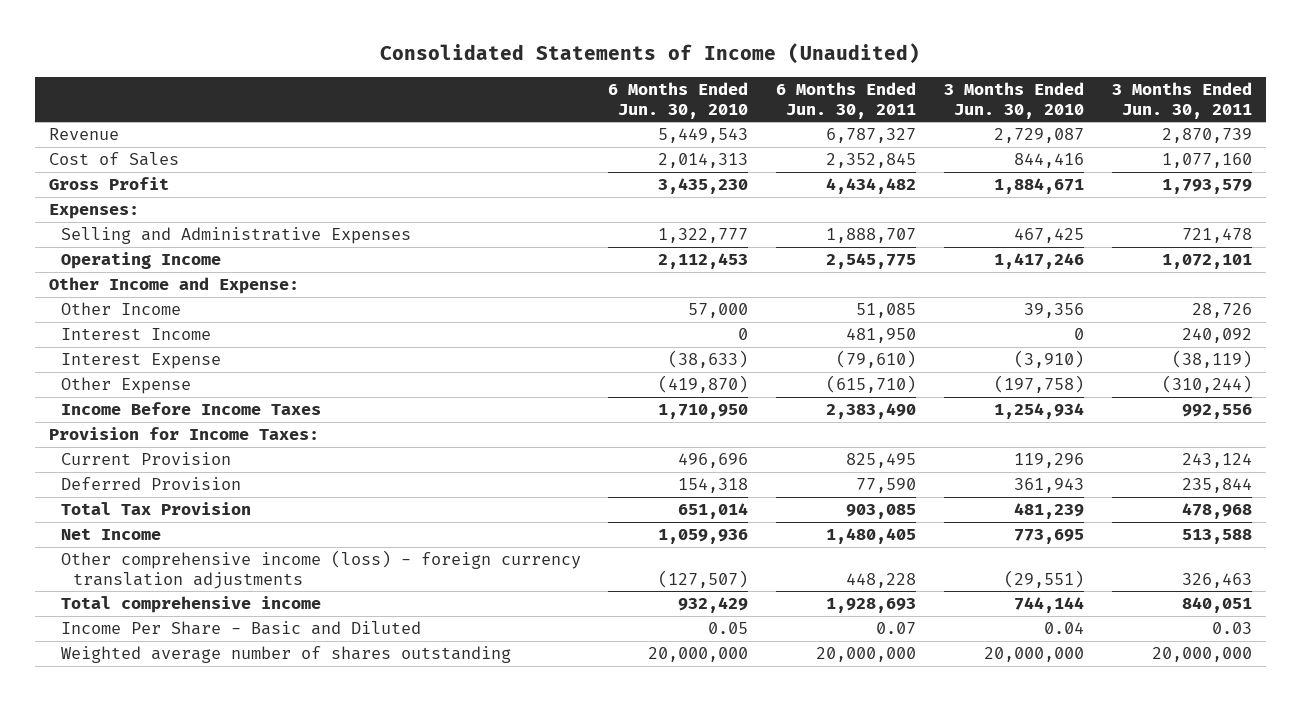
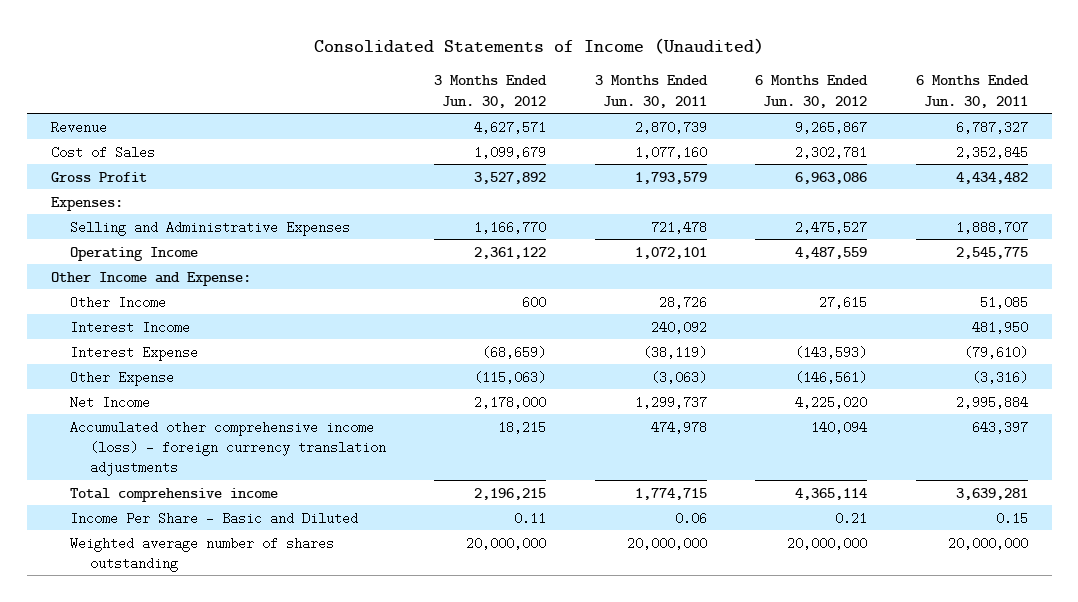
[608,82,749,119] 6 Months Ended Jun. 30, 2010 -> none
[944,82,1085,119] 3 Months Ended Jun. 30, 2010 -> none
none -> [434,75,548,108] 3 Months Ended Jun. 30, 2012
none -> [755,75,869,108] 6 Months Ended Jun. 30, 2012
[60,402,321,416] Income Before Income Taxes -> none
[48,427,319,441] Provision for Income Taxes: -> none
[60,452,231,466] Current Provision -> none
[60,477,241,491] Deferred Provision -> none
[60,502,251,516] Total Tax Provision -> none
[826,375,917,394] (615,710) -> [971,370,1028,384] (3,316)
[1161,375,1252,394] (310,244) -> [650,370,707,384] (3,063)
[826,528,917,545] 1,480,405 -> [955,395,1028,409] 2,995,884
[1181,529,1252,545] 513,588 -> [634,395,707,409] 1,299,737
[60,550,581,589] Other comprehensive income (loss) - foreign currency translation adjustments -> [70,420,386,476] Accumulated other comprehensive income (loss) - foreign currency translation adjustments
[846,572,917,588] 448,228 -> [971,420,1028,434] 643,397
[1181,572,1252,588] 326,463 -> [650,420,707,434] 474,978
[826,598,917,614] 1,928,693 -> [955,487,1028,500] 3,639,281
[1181,597,1252,614] 840,051 -> [634,487,707,500] 1,774,715
[876,622,917,635] 0.07 -> [995,511,1028,525] 0.15
[1211,622,1252,635] 0.03 -> [674,511,707,525] 0.06

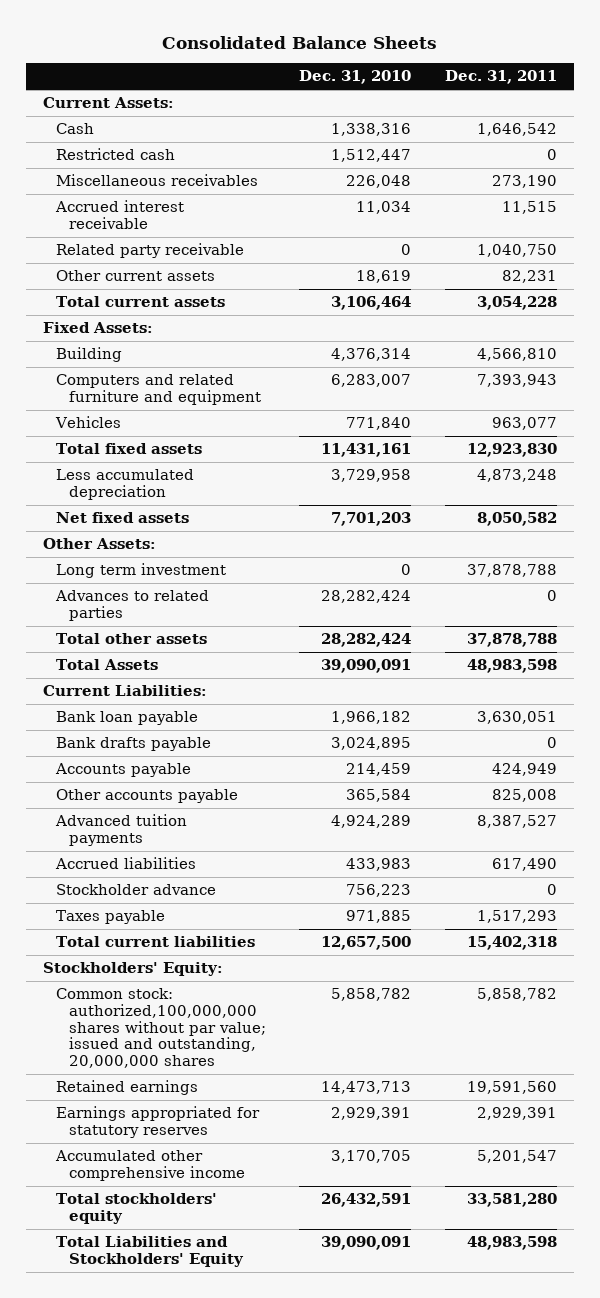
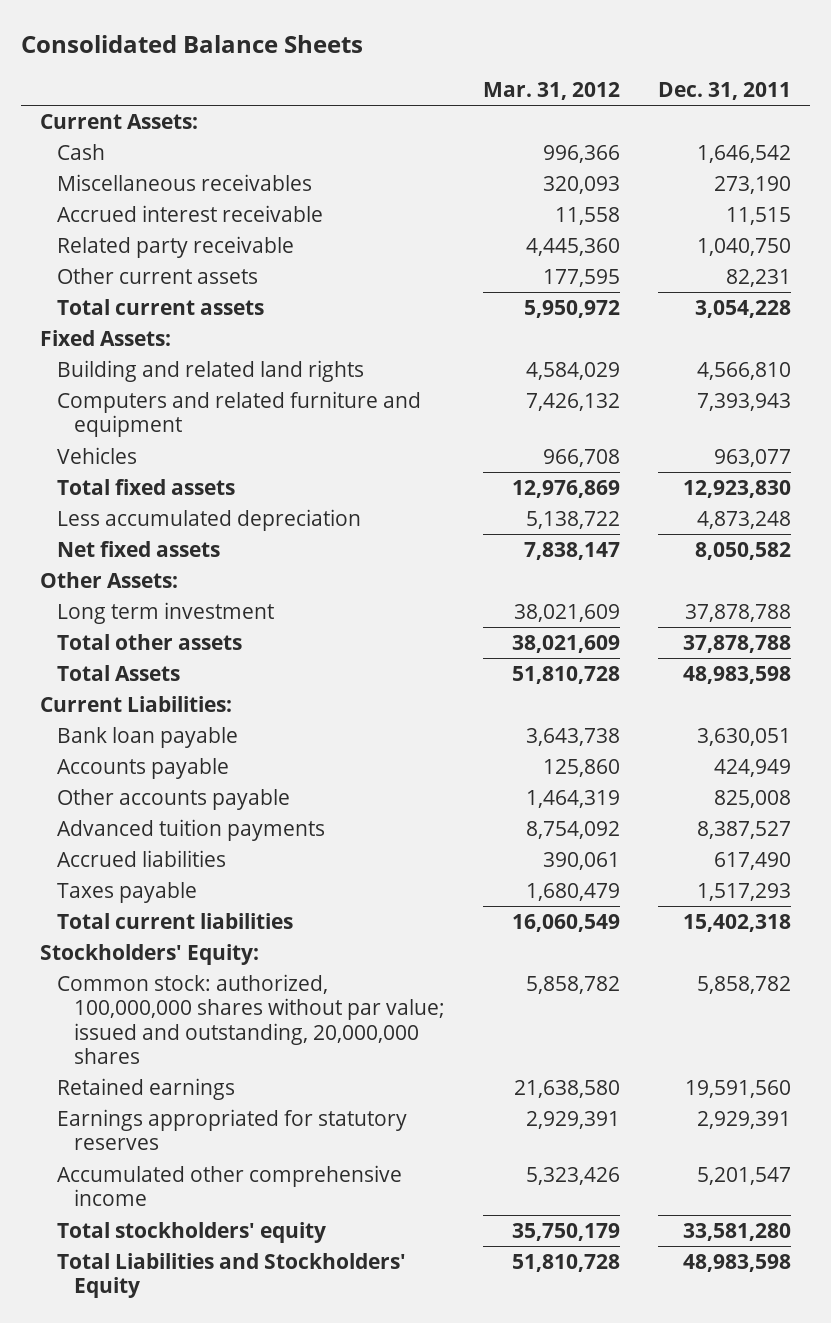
[299,70,412,85] Dec. 31, 2010 -> none
none -> [482,81,620,100] Mar. 31, 2012
[55,148,175,161] Restricted cash -> none
[55,347,122,363] Building -> [57,359,365,382] Building and related land rights
[54,590,209,622] Advances to related parties -> none
[55,737,211,752] Bank drafts payable -> none
[55,884,216,896] Stockholder advance -> none
[55,988,266,1068] Common stock: authorized,100,000,000 shares without par value; issued and outstanding, 20,000,000 shares -> [57,973,446,1065] Common stock: authorized, 100,000,000 shares without par value; issued and outstanding, 20,000,000 shares

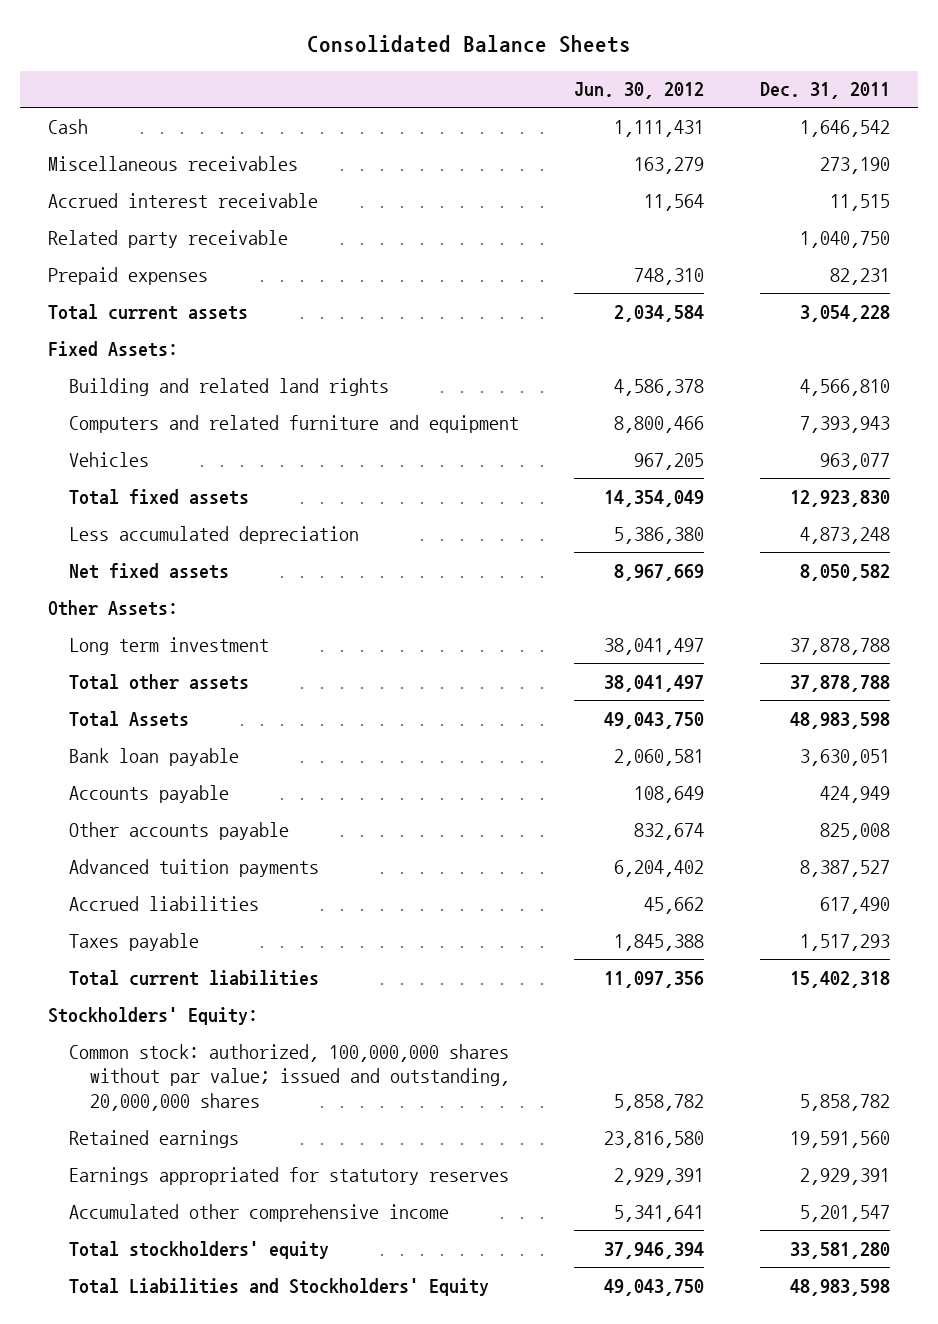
[482,81,620,100] Mar. 31, 2012 -> none
none -> [574,82,705,100] Jun. 30, 2012
[40,113,199,129] Current Assets: -> none
[57,267,259,284] Other current assets -> [47,266,208,285] Prepaid expenses
[40,695,233,712] Current Liabilities: -> none

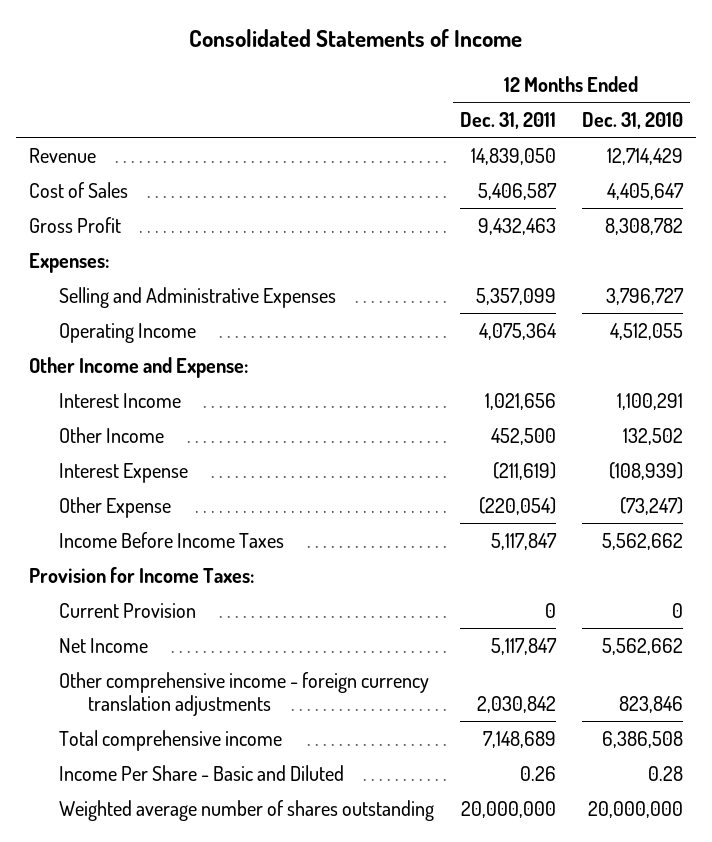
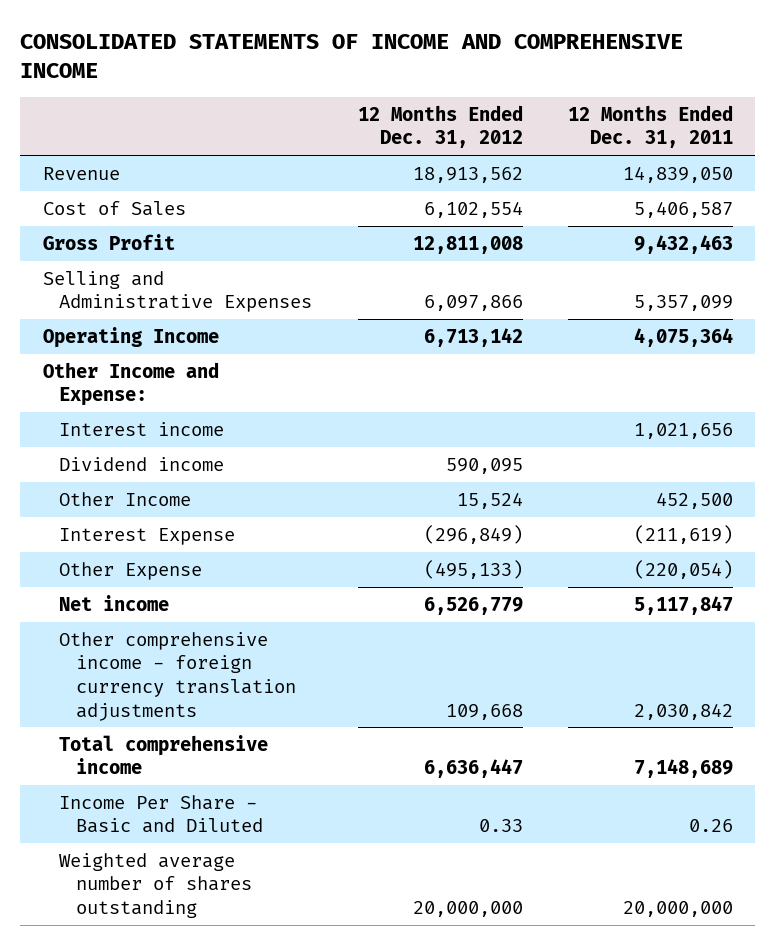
[189,29,523,48] Consolidated Statements of Income -> [20,34,684,79] CONSOLIDATED STATEMENTS OF INCOME AND COMPREHENSIVE INCOME
[581,112,683,130] Dec. 31, 2010 -> none
none -> [357,104,523,149] 12 Months Ended Dec. 31, 2012
[29,252,110,273] Expenses: -> none
[58,392,181,408] Interest Income -> [59,421,225,436] Interest income
none -> [59,456,225,471] Dividend income
[58,531,284,548] Income Before Income Taxes -> none
[29,566,255,583] Provision for Income Taxes: -> none
[58,602,196,618] Current Provision -> none
[58,637,148,653] Net Income -> [59,594,170,611] Net income

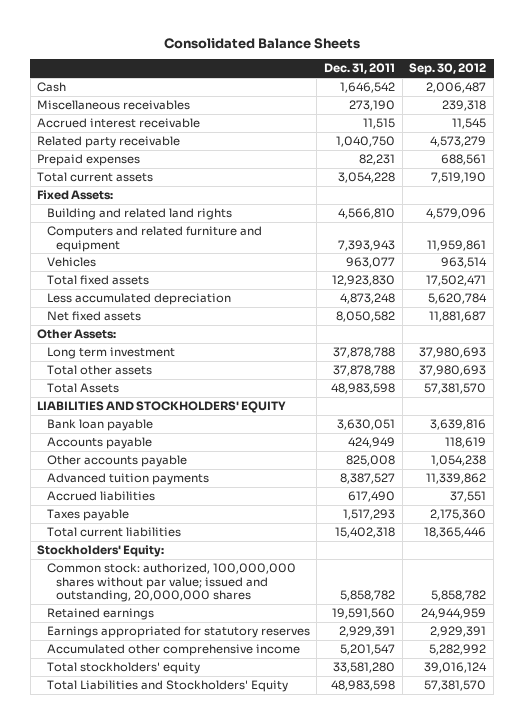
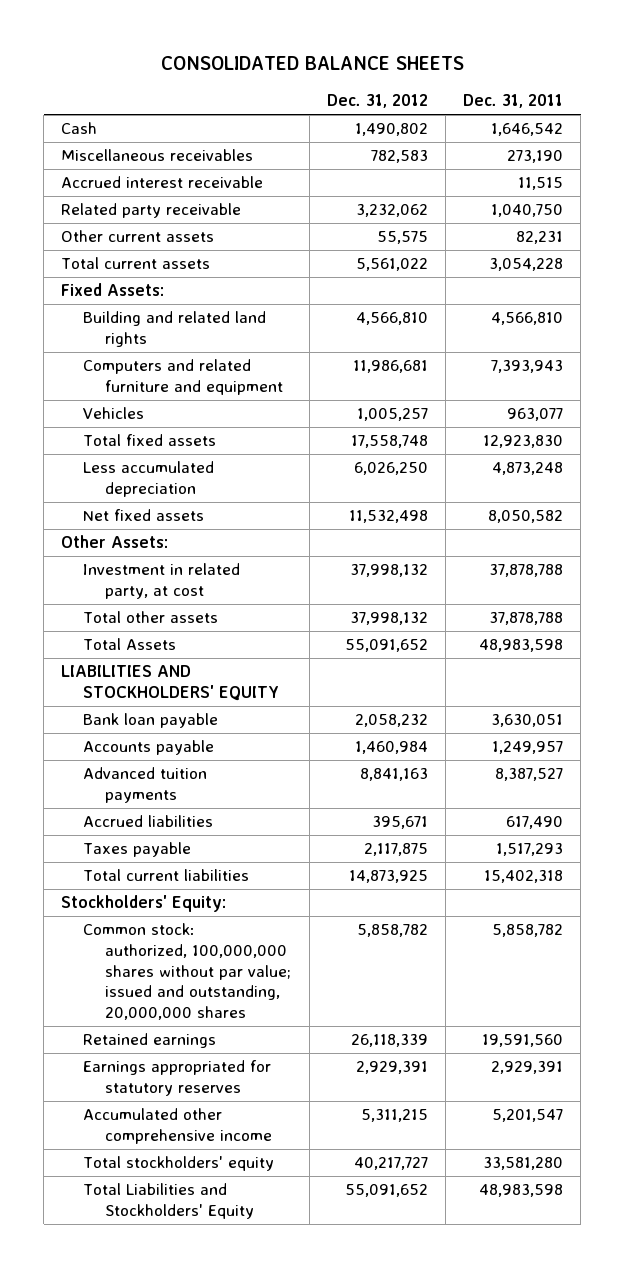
[163,37,360,49] Consolidated Balance Sheets -> [161,55,465,70] CONSOLIDATED BALANCE SHEETS
[409,63,487,76] Sep. 30, 2012 -> none
none -> [326,94,428,109] Dec. 31, 2012
[37,154,141,167] Prepaid expenses -> [61,230,215,243] Other current assets
[46,347,175,360] Long term investment -> [83,563,241,599] Investment in related party, at cost
[46,455,187,468] Other accounts payable -> none
[348,437,396,449] 424,949 -> [492,741,564,755] 1,249,957

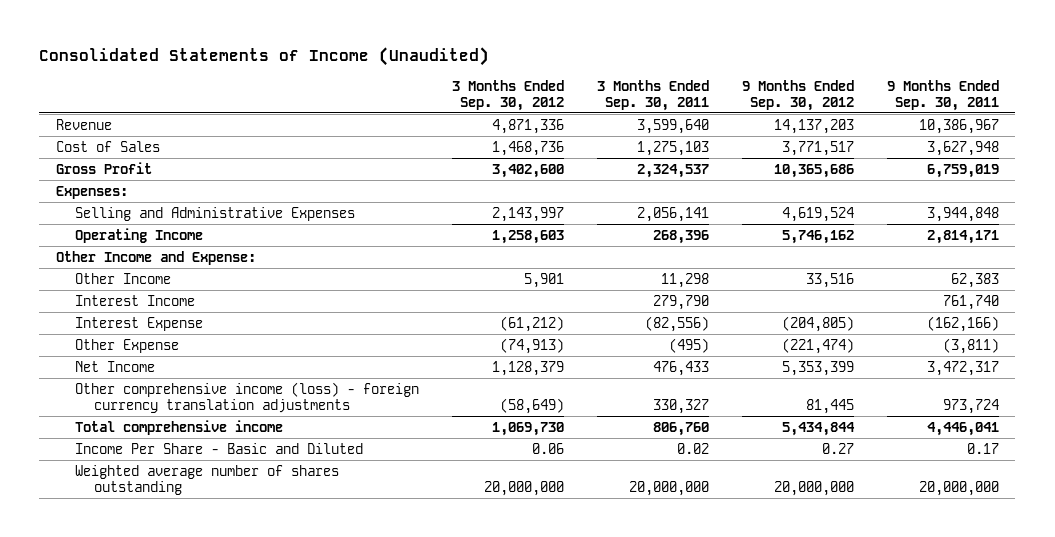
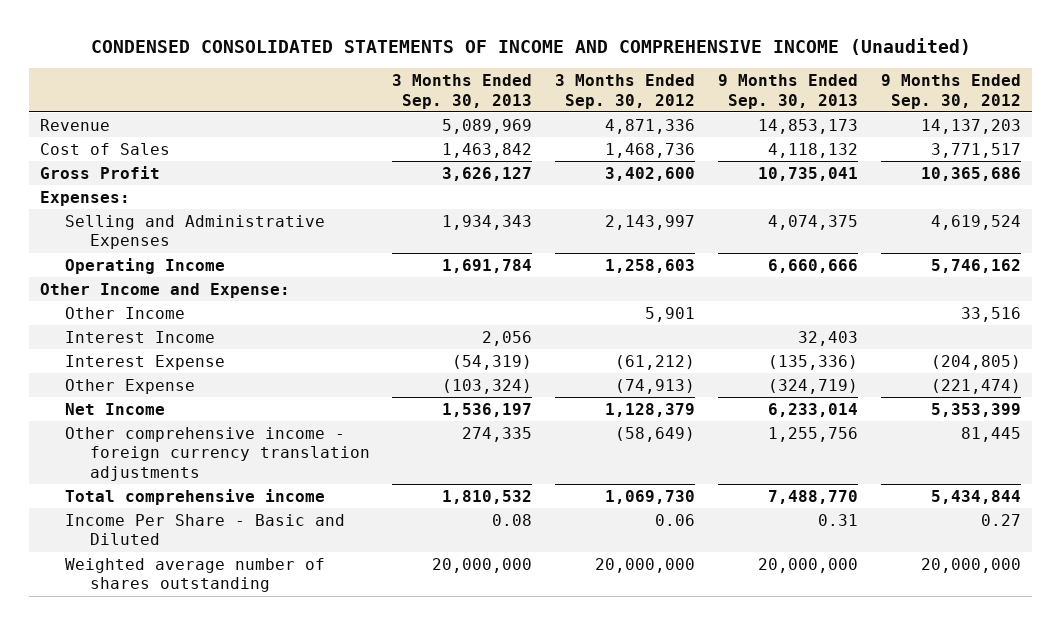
[39,47,490,67] Consolidated Statements of Income (Unaudited) -> [90,37,971,55] CONDENSED CONSOLIDATED STATEMENTS OF INCOME AND COMPREHENSIVE INCOME (Unaudited)
[596,79,709,112] 3 Months Ended Sep. 30, 2011 -> none
[886,79,999,112] 9 Months Ended Sep. 30, 2011 -> none
none -> [392,73,533,109] 3 Months Ended Sep. 30, 2013
none -> [717,73,858,109] 9 Months Ended Sep. 30, 2013
[74,381,419,414] Other comprehensive income (loss) - foreign currency translation adjustments -> [64,426,370,481] Other comprehensive income - foreign currency translation adjustments

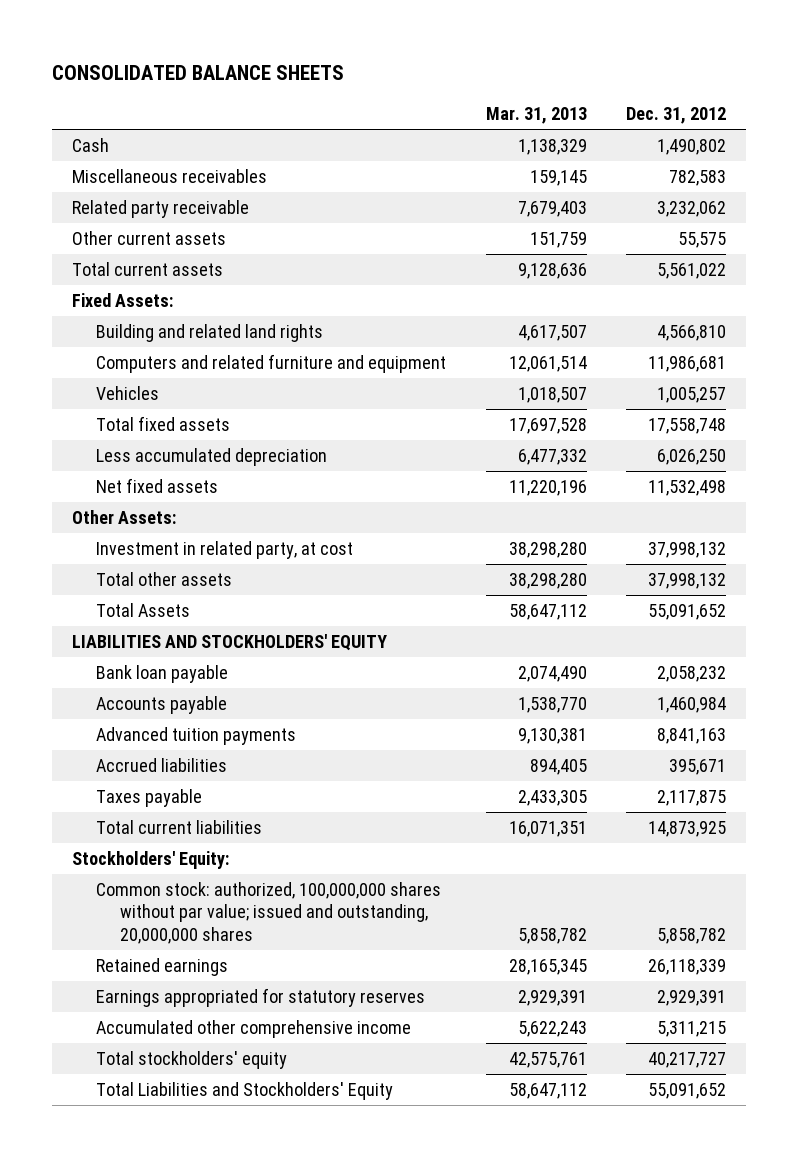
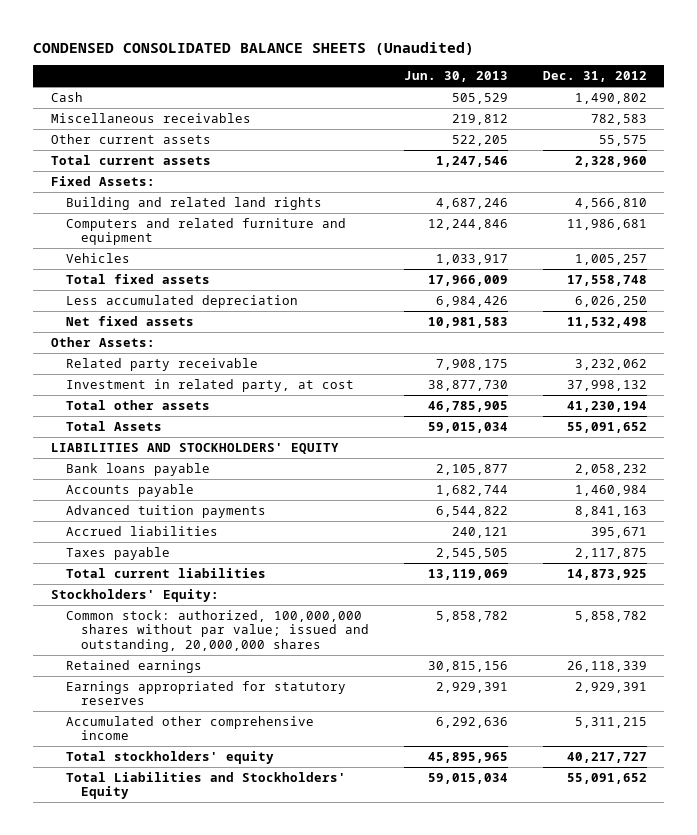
[52,65,345,81] CONSOLIDATED BALANCE SHEETS -> [33,41,475,55] CONDENSED CONSOLIDATED BALANCE SHEETS (Unaudited)
[485,107,587,125] Mar. 31, 2013 -> none
none -> [403,71,508,83] Jun. 30, 2013
[657,262,727,279] 5,561,022 -> [574,156,647,168] 2,328,960
[72,199,250,218] Related party receivable -> [65,358,258,372] Related party receivable
[648,572,727,589] 37,998,132 -> [566,401,647,413] 41,230,194
[96,664,229,683] Bank loan payable -> [65,463,210,477] Bank loans payable

